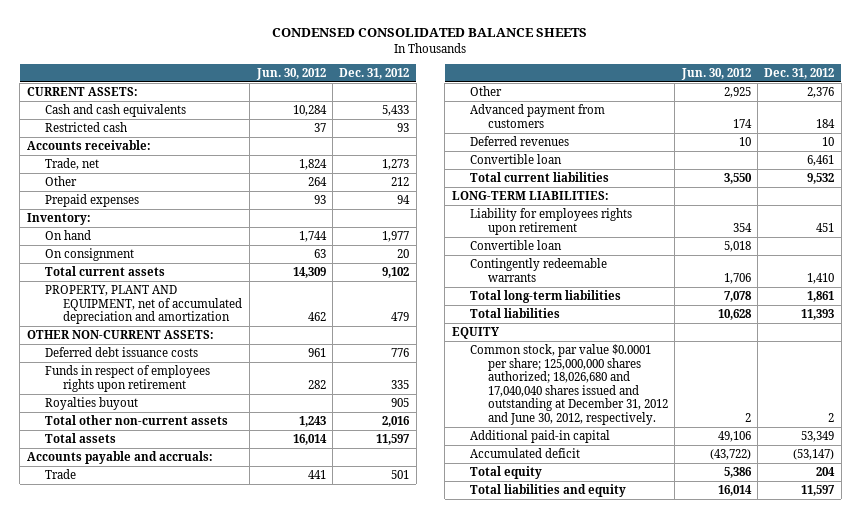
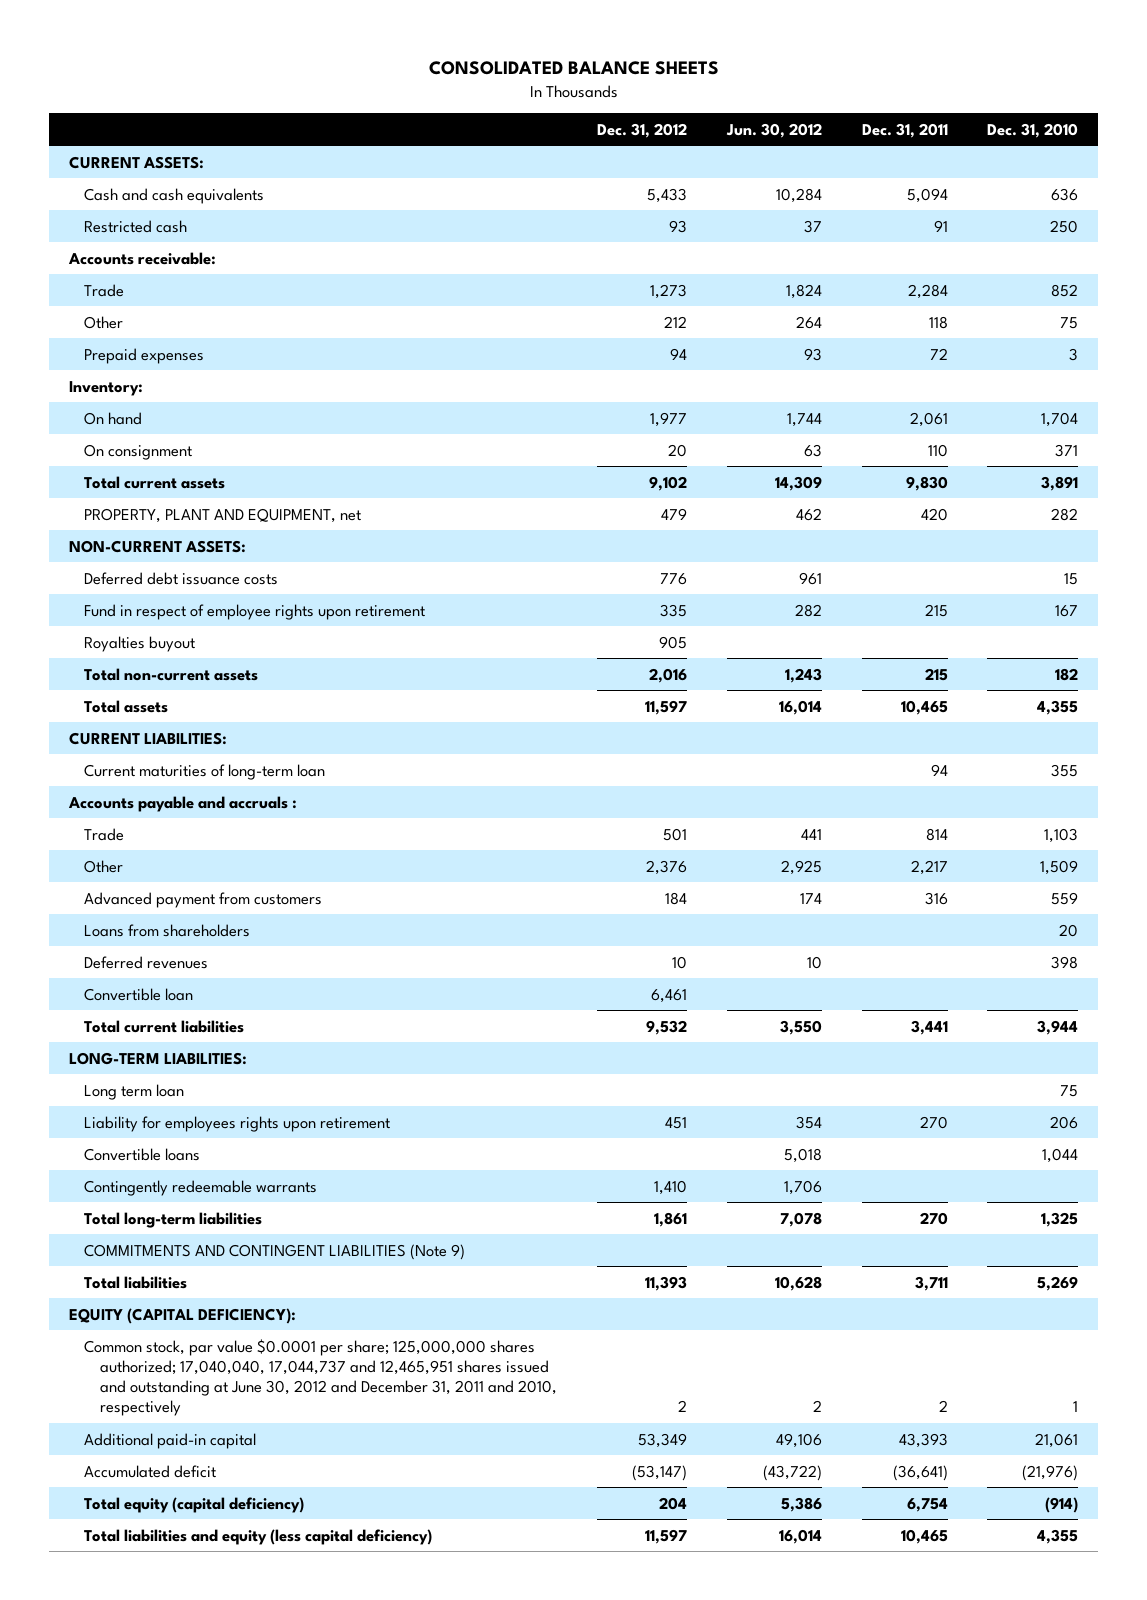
[272,28,588,38] CONDENSED CONSOLIDATED BALANCE SHEETS -> [428,61,719,76] CONSOLIDATED BALANCE SHEETS
none -> [861,122,948,138] Dec. 31, 2011
none -> [987,122,1079,138] Dec. 31, 2010
[44,158,99,171] Trade, net -> [84,283,125,297] Trade
[44,285,242,325] PROPERTY, PLANT AND EQUIPMENT, net of accumulated depreciation and amortization -> [84,507,362,523] PROPERTY, PLANT AND EQUIPMENT, net
[26,330,214,340] OTHER NON-CURRENT ASSETS: -> [69,539,247,553] NON-CURRENT ASSETS:
[44,365,210,392] Funds in respect of employees rights upon retirement -> [84,603,426,620] Fund in respect of employee rights upon retirement
[44,415,228,426] Total other non-current assets -> [84,667,259,681] Total non-current assets
none -> [69,731,228,745] CURRENT LIABILITIES:
none -> [84,763,326,780] Current maturities of long-term loan
[26,451,213,465] Accounts payable and accruals: -> [68,795,298,812] Accounts payable and accruals :
none -> [84,923,251,937] Loans from shareholders
none -> [84,1083,185,1100] Long term loan
[469,240,562,251] Convertible loan -> [84,1147,201,1161] Convertible loans
none -> [84,1243,466,1260] COMMITMENTS AND CONTINGENT LIABILITIES (Note 9)
[451,327,499,340] EQUITY -> [69,1307,297,1324] EQUITY (CAPITAL DEFICIENCY):
[469,344,668,426] Common stock, par value $0.0001 per share; 125,000,000 shares authorized; 18,026,680 and 17,040,040 shares issued and outstanding at December 31, 2012 and June 30, 2012, respectively. -> [84,1338,557,1417] Common stock, par value $0.0001 per share; 125,000,000 shares authorized; 17,040,040, 17,044,737 and 12,465,951 shares issued and outstanding at June 30, 2012 and December 31, 2011 and 2010, respectively
[469,466,542,480] Total equity -> [84,1496,305,1513] Total equity (capital deficiency)
[469,484,626,498] Total liabilities and equity -> [84,1528,433,1545] Total liabilities and equity (less capital deficiency)

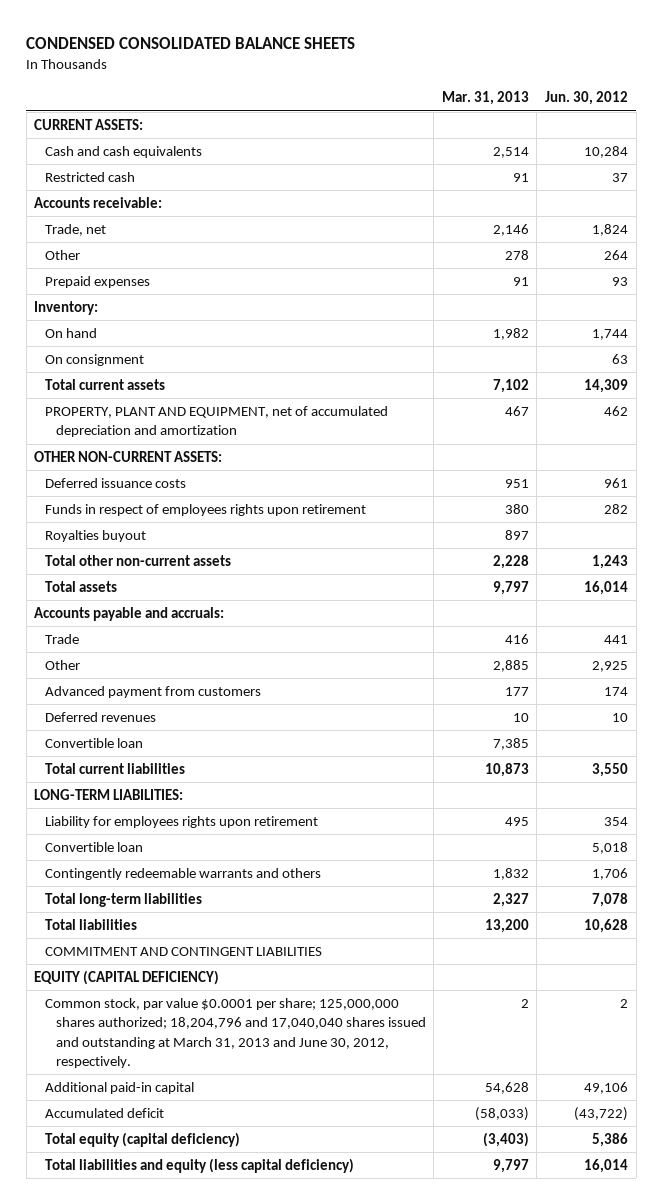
[428,61,719,76] CONSOLIDATED BALANCE SHEETS -> [26,37,356,50] CONDENSED CONSOLIDATED BALANCE SHEETS
[596,122,687,138] Dec. 31, 2012 -> none
[861,122,948,138] Dec. 31, 2011 -> none
[987,122,1079,138] Dec. 31, 2010 -> none
none -> [441,91,529,106] Mar. 31, 2013
[84,283,125,297] Trade -> [44,223,106,236] Trade, net
[84,507,362,523] PROPERTY, PLANT AND EQUIPMENT, net -> [44,405,388,438] PROPERTY, PLANT AND EQUIPMENT, net of accumulated depreciation and amortization
[69,539,247,553] NON-CURRENT ASSETS: -> [34,450,223,462] OTHER NON-CURRENT ASSETS:
[84,571,279,585] Deferred debt issuance costs -> [44,477,186,488] Deferred issuance costs
[84,603,426,620] Fund in respect of employee rights upon retirement -> [44,503,366,516] Funds in respect of employees rights upon retirement
[84,667,259,681] Total non-current assets -> [44,554,231,566] Total other non-current assets
[69,731,228,745] CURRENT LIABILITIES: -> none
[84,763,326,780] Current maturities of long-term loan -> none
[68,795,298,812] Accounts payable and accruals : -> [34,606,225,621] Accounts payable and accruals:
[84,923,251,937] Loans from shareholders -> none
[84,1083,185,1100] Long term loan -> none
[84,1147,201,1161] Convertible loans -> [44,841,143,852] Convertible loan
[84,1179,318,1196] Contingently redeemable warrants -> [44,867,321,880] Contingently redeemable warrants and others
[84,1243,466,1260] COMMITMENTS AND CONTINGENT LIABILITIES (Note 9) -> none
none -> [44,946,322,956] COMMITMENT AND CONTINGENT LIABILITIES
[69,1307,297,1324] EQUITY (CAPITAL DEFICIENCY): -> [34,969,220,985] EQUITY (CAPITAL DEFICIENCY)
[84,1338,557,1417] Common stock, par value $0.0001 per share; 125,000,000 shares authorized; 17,040,040, 17,044,737 and 12,465,951 shares issued and outstanding at June 30, 2012 and December 31, 2011 and 2010, respectively -> [44,997,426,1069] Common stock, par value $0.0001 per share; 125,000,000 shares authorized; 18,204,796 and 17,040,040 shares issued and outstanding at March 31, 2013 and June 30, 2012, respectively.

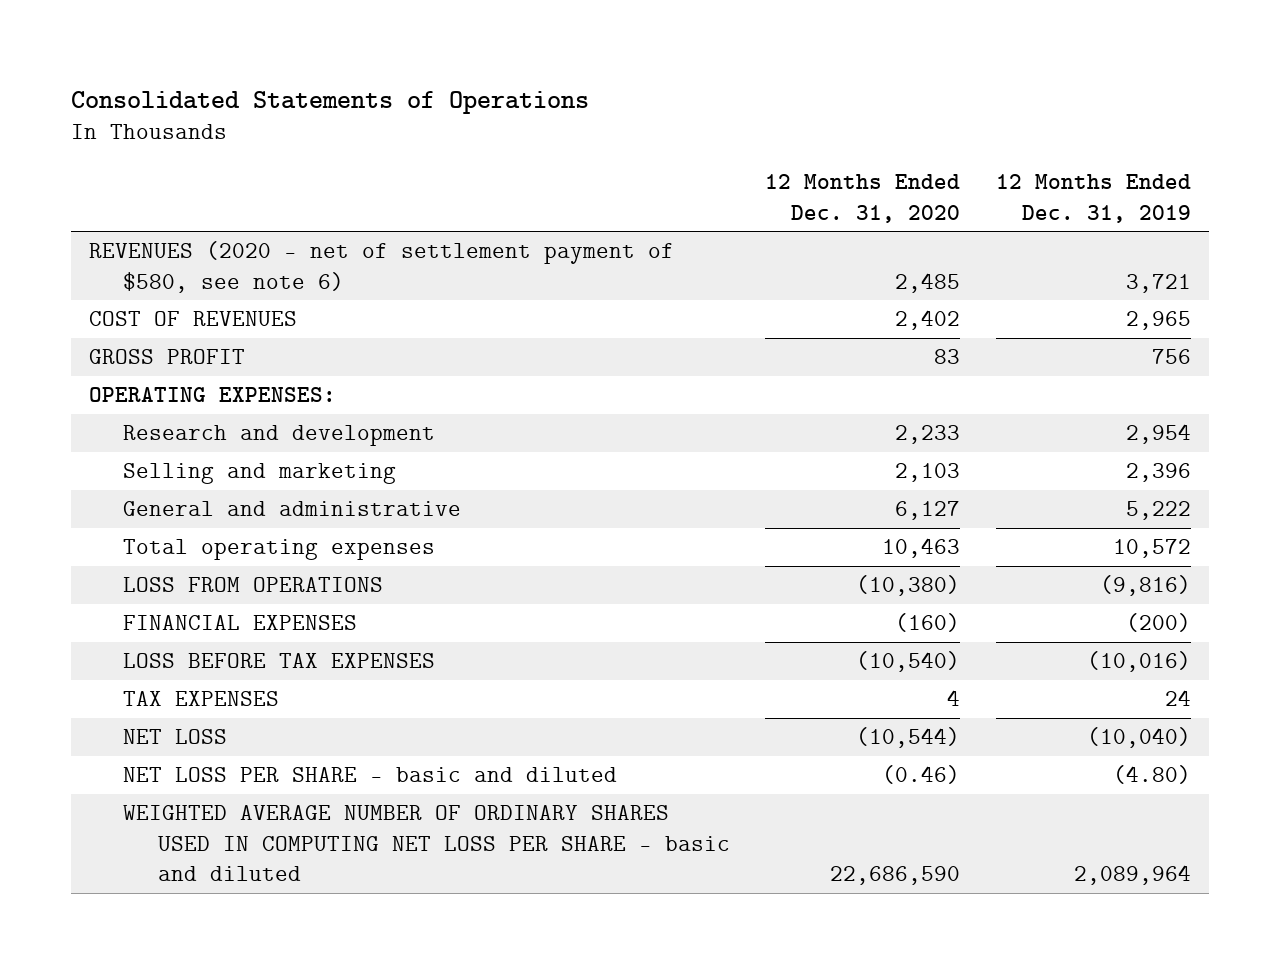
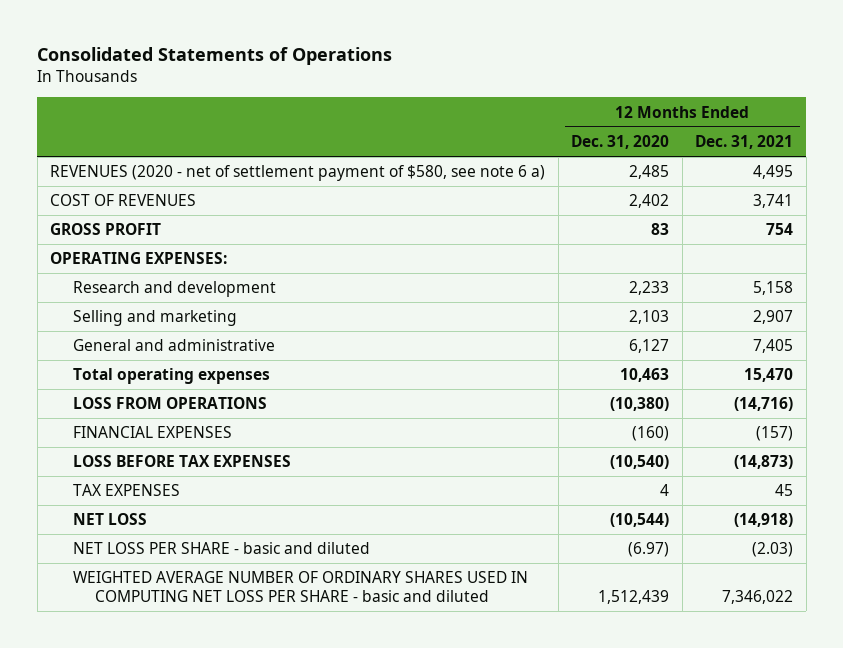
[995,174,1191,223] 12 Months Ended Dec. 31, 2019 -> none
none -> [695,134,794,149] Dec. 31, 2021
[88,241,674,293] REVENUES (2020 - net of settlement payment of $580, see note 6) -> [50,165,546,182] REVENUES (2020 - net of settlement payment of $580, see note 6 a)
[882,765,961,785] (0.46) -> [628,542,670,558] (6.97)
[830,865,961,885] 22,686,590 -> [598,590,670,605] 1,512,439

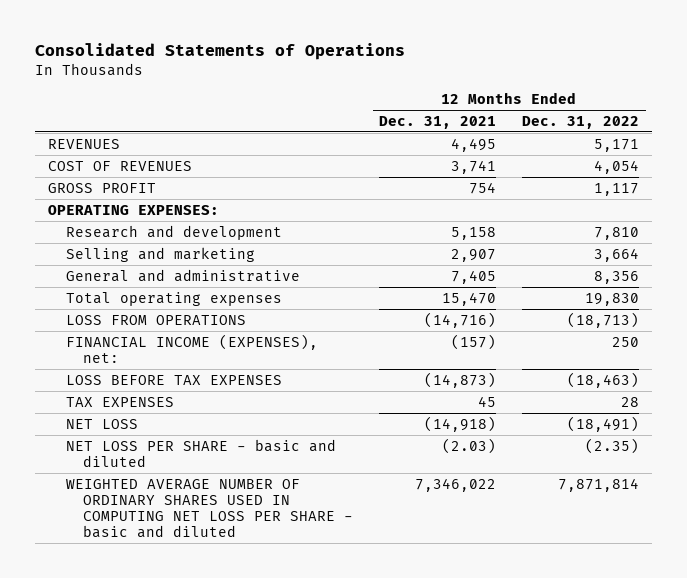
[571,134,670,149] Dec. 31, 2020 -> none
none -> [522,115,640,129] Dec. 31, 2022
[50,165,546,182] REVENUES (2020 - net of settlement payment of $580, see note 6 a) -> [47,138,120,149] REVENUES
[72,426,232,439] FINANCIAL EXPENSES -> [65,333,318,363] FINANCIAL INCOME (EXPENSES), net:

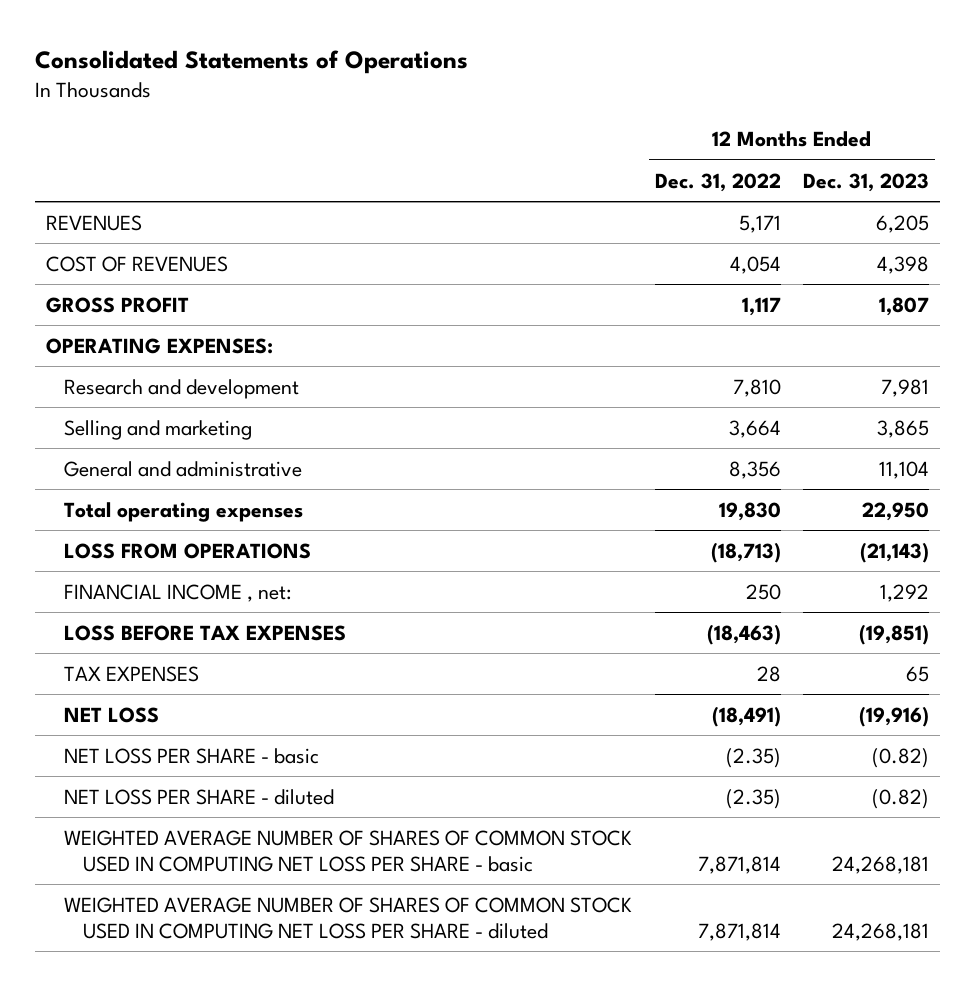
[379,115,497,129] Dec. 31, 2021 -> none
none -> [803,172,930,192] Dec. 31, 2023
[65,333,318,363] FINANCIAL INCOME (EXPENSES), net: -> [64,583,293,602] FINANCIAL INCOME , net:
[65,438,336,467] NET LOSS PER SHARE - basic and diluted -> [64,747,320,764] NET LOSS PER SHARE - basic
none -> [64,788,335,805] NET LOSS PER SHARE - diluted
[65,478,354,539] WEIGHTED AVERAGE NUMBER OF ORDINARY SHARES USED IN COMPUTING NET LOSS PER SHARE - basic and diluted -> [64,829,633,872] WEIGHTED AVERAGE NUMBER OF SHARES OF COMMON STOCK USED IN COMPUTING NET LOSS PER SHARE - basic
none -> [64,896,633,939] WEIGHTED AVERAGE NUMBER OF SHARES OF COMMON STOCK USED IN COMPUTING NET LOSS PER SHARE - diluted

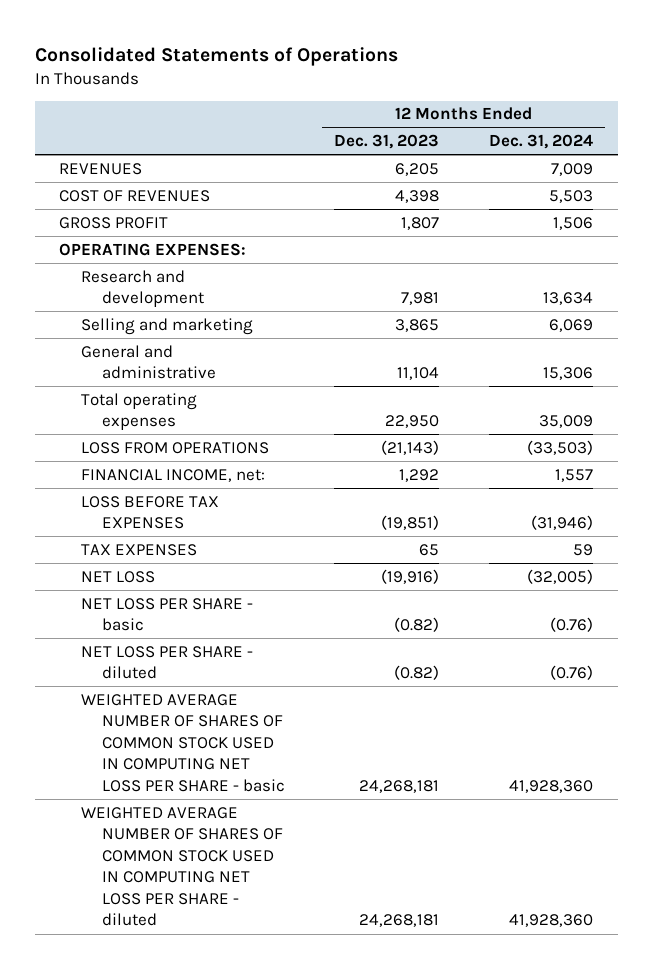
[654,172,781,192] Dec. 31, 2022 -> none
none -> [488,134,593,150] Dec. 31, 2024
[64,583,293,602] FINANCIAL INCOME , net: -> [80,468,265,482] FINANCIAL INCOME, net:

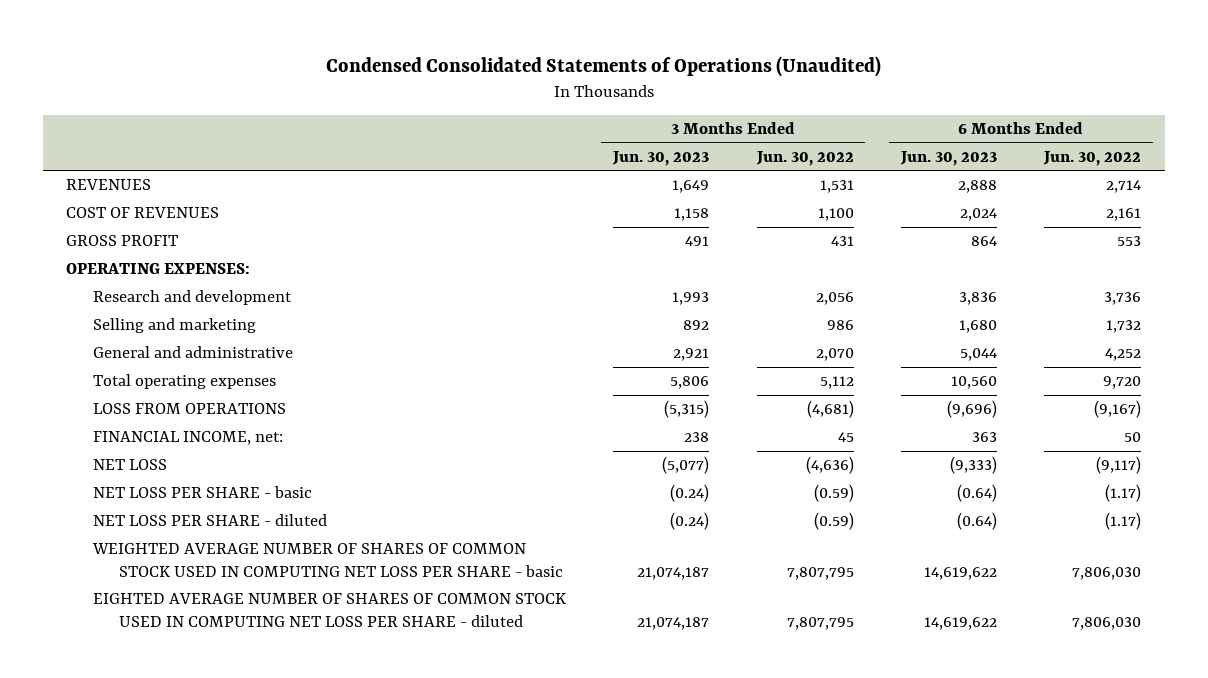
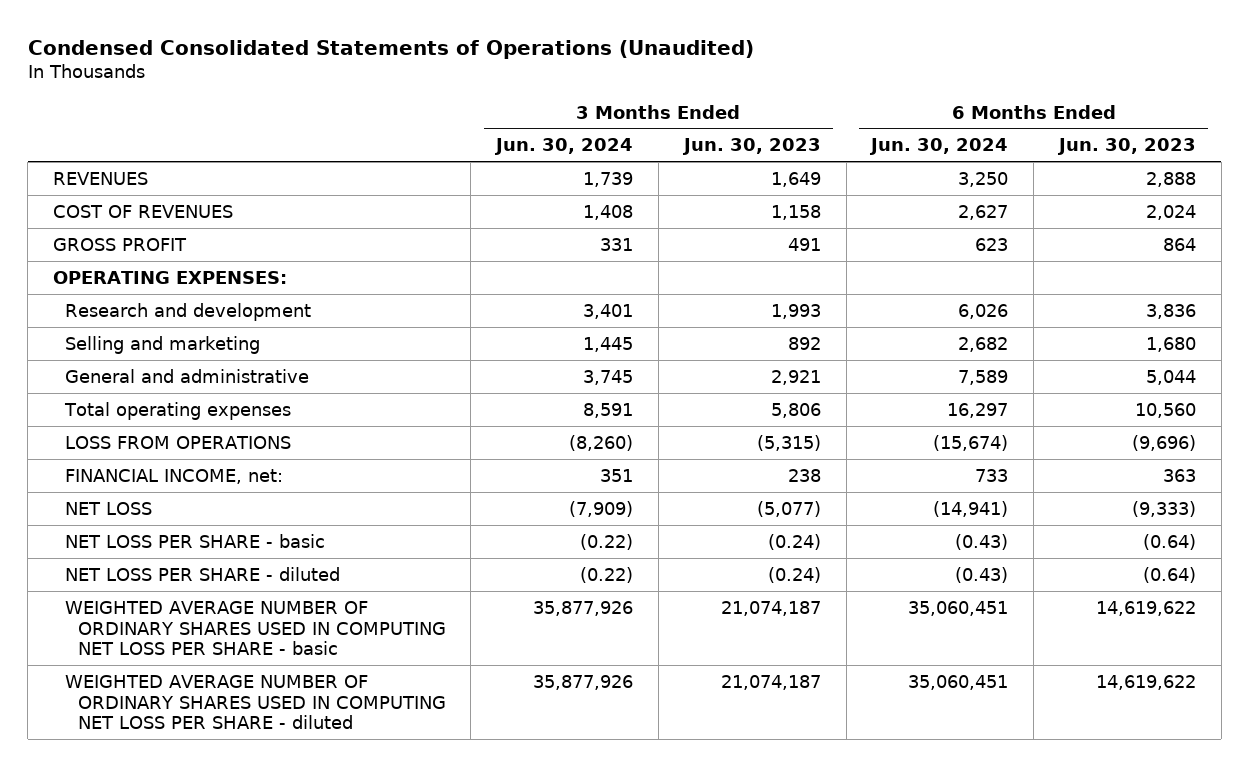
[755,150,854,166] Jun. 30, 2022 -> none
[1043,150,1142,166] Jun. 30, 2022 -> none
none -> [494,138,634,156] Jun. 30, 2024
none -> [869,138,1009,156] Jun. 30, 2024
[91,543,564,577] WEIGHTED AVERAGE NUMBER OF SHARES OF COMMON STOCK USED IN COMPUTING NET LOSS PER SHARE - basic -> [65,600,446,656] WEIGHTED AVERAGE NUMBER OF ORDINARY SHARES USED IN COMPUTING NET LOSS PER SHARE - basic
[92,593,566,627] EIGHTED AVERAGE NUMBER OF SHARES OF COMMON STOCK USED IN COMPUTING NET LOSS PER SHARE - diluted -> [65,674,446,730] WEIGHTED AVERAGE NUMBER OF ORDINARY SHARES USED IN COMPUTING NET LOSS PER SHARE - diluted

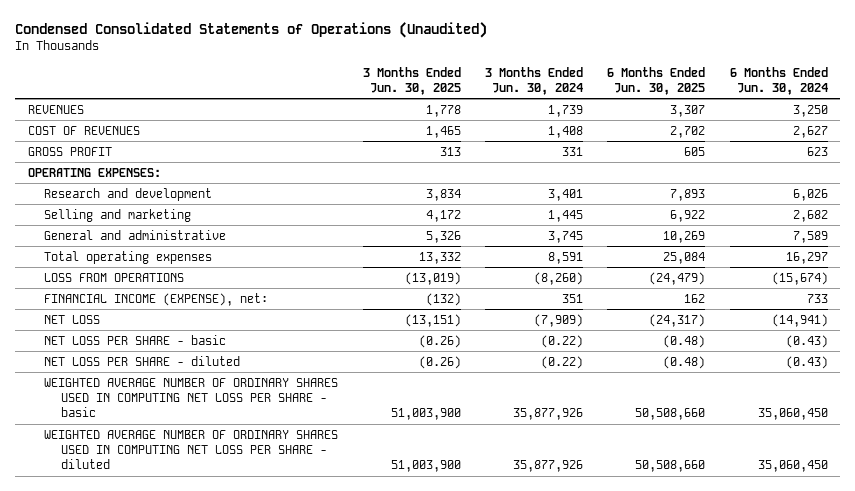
[681,138,821,156] Jun. 30, 2023 -> none
[1056,138,1196,156] Jun. 30, 2023 -> none
none -> [362,66,461,95] 3 Months Ended Jun. 30, 2025
none -> [607,66,706,95] 6 Months Ended Jun. 30, 2025
[65,468,284,484] FINANCIAL INCOME, net: -> [44,292,269,306] FINANCIAL INCOME (EXPENSE), net:
[908,600,1009,616] 35,060,451 -> [757,408,828,421] 35,060,450
[908,674,1009,690] 35,060,451 -> [757,460,828,473] 35,060,450

